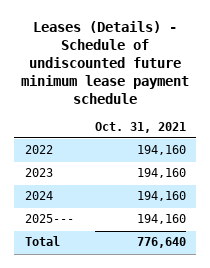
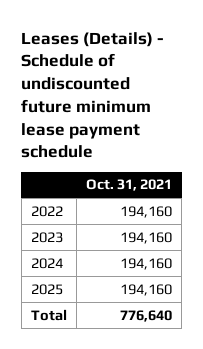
[24,214,74,224] 2025--- -> [30,283,63,295] 2025

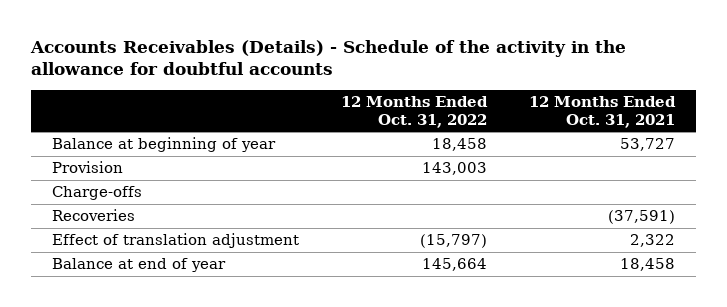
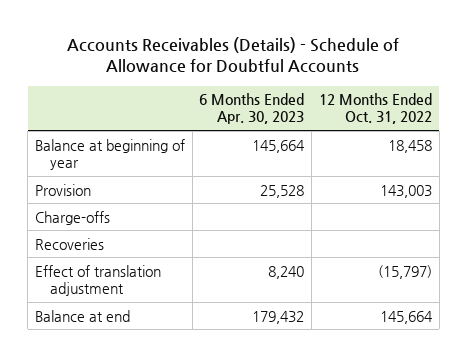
[29,40,626,76] Accounts Receivables (Details) - Schedule of the activity in the allowance for doubtful accounts -> [67,36,400,74] Accounts Receivables (Details) - Schedule of Allowance for Doubtful Accounts
[529,96,677,128] 12 Months Ended Oct. 31, 2021 -> none
none -> [199,93,305,125] 6 Months Ended Apr. 30, 2023
[51,258,226,273] Balance at end of year -> [34,309,130,322] Balance at end

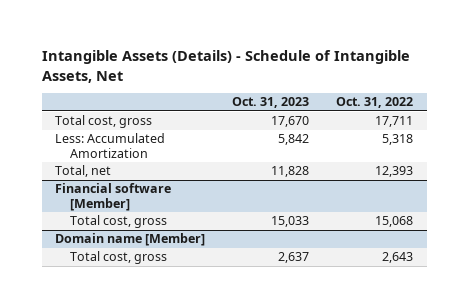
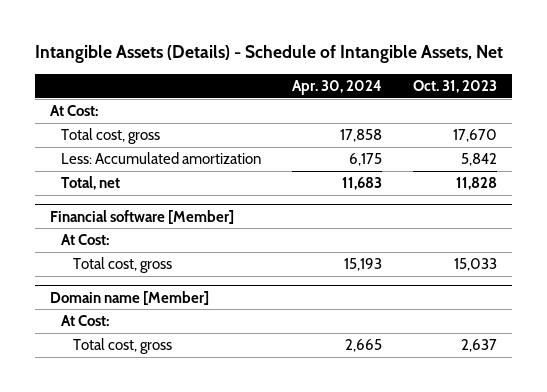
[336,97,414,109] Oct. 31, 2022 -> none
none -> [292,79,383,95] Apr. 30, 2024
none -> [50,105,99,117] At Cost:
[55,133,166,158] Less: Accumulated Amortization -> [61,152,262,165] Less: Accumulated amortization
none -> [61,234,110,246] At Cost:
none -> [61,315,110,327] At Cost:

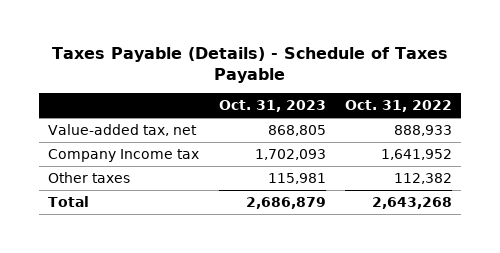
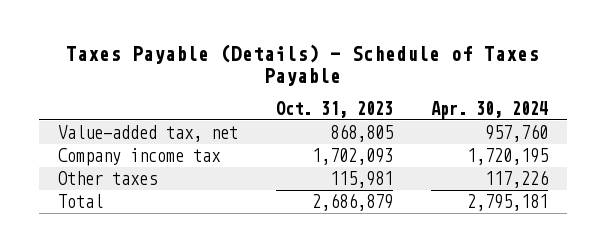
[344,100,452,113] Oct. 31, 2022 -> none
none -> [430,100,548,119] Apr. 30, 2024
[48,148,200,162] Company Income tax -> [58,147,222,166] Company income tax

